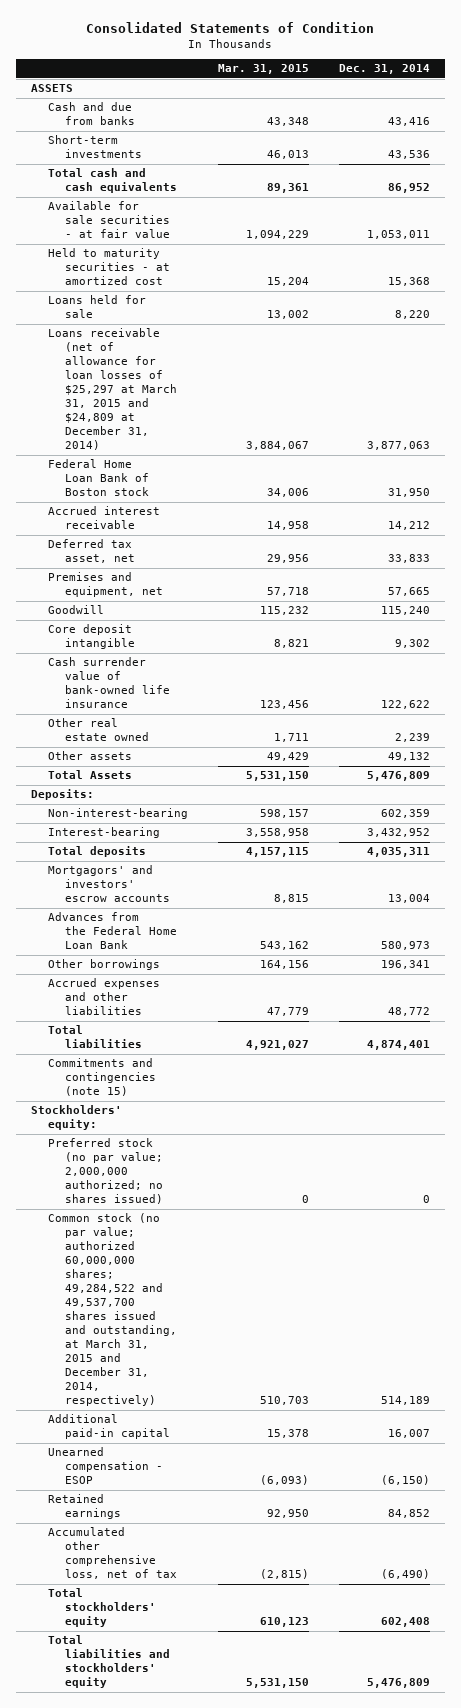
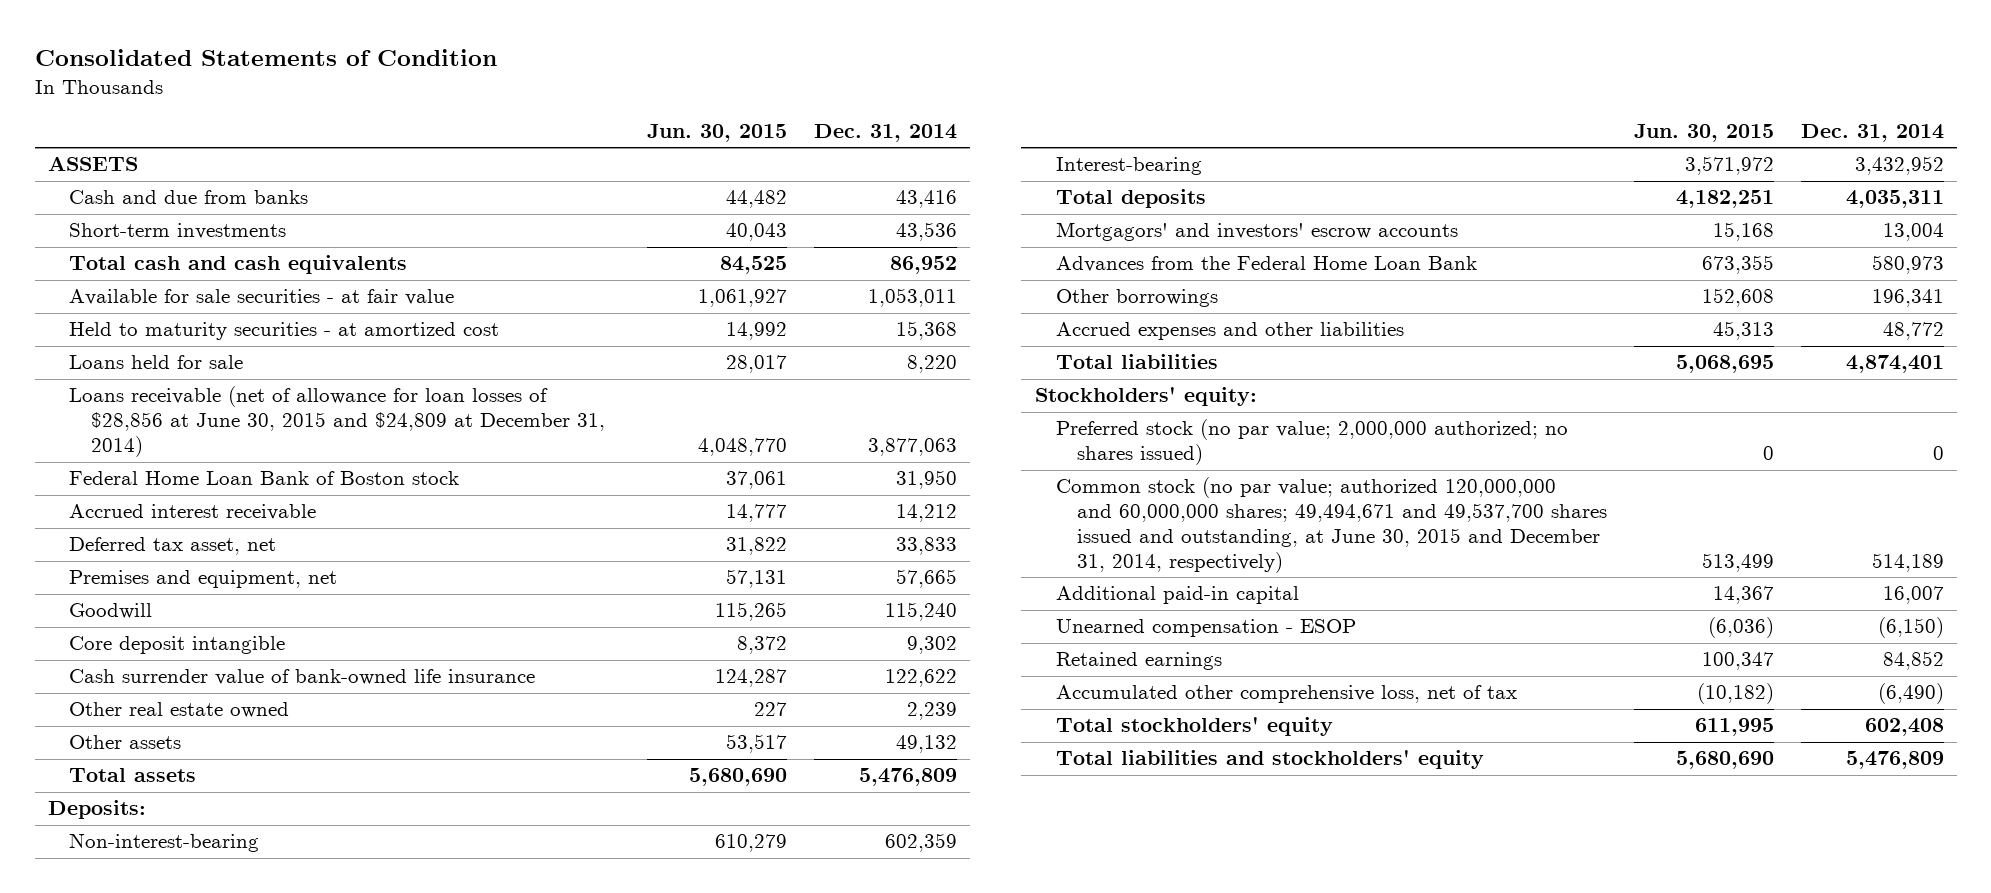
[217,64,309,75] Mar. 31, 2015 -> none
none -> [647,123,788,142] Jun. 30, 2015
[47,328,178,451] Loans receivable (net of allowance for loan losses of $25,297 at March 31, 2015 and $24,809 at December 31, 2014) -> [69,386,605,458] Loans receivable (net of allowance for loan losses of $28,856 at June 30, 2015 and $24,809 at December 31, 2014)
[47,770,132,780] Total Assets -> [69,768,197,783] Total assets
[47,1058,157,1097] Commitments and contingencies (note 15) -> none
[47,1213,178,1407] Common stock (no par value; authorized 60,000,000 shares; 49,284,522 and 49,537,700 shares issued and outstanding, at March 31, 2015 and December 31, 2014, respectively) -> [1056,477,1608,574] Common stock (no par value; authorized 120,000,000 and 60,000,000 shares; 49,494,671 and 49,537,700 shares issued and outstanding, at June 30, 2015 and December 31, 2014, respectively)

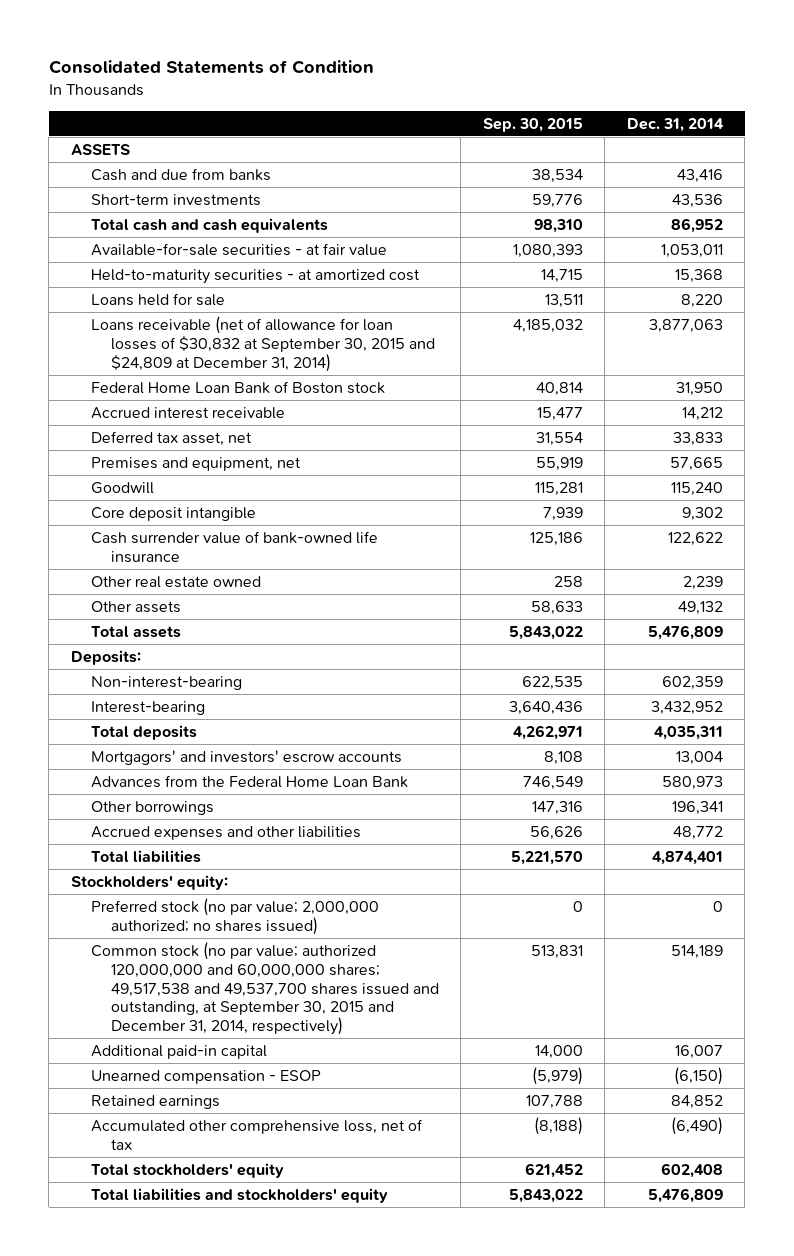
[647,123,788,142] Jun. 30, 2015 -> none
none -> [482,117,583,132] Sep. 30, 2015
[69,289,455,306] Available for sale securities - at fair value -> [90,243,387,257] Available-for-sale securities - at fair value
[69,322,500,341] Held to maturity securities - at amortized cost -> [90,269,420,285] Held-to-maturity securities - at amortized cost
[69,386,605,458] Loans receivable (net of allowance for loan losses of $28,856 at June 30, 2015 and $24,809 at December 31, 2014) -> [90,316,435,372] Loans receivable (net of allowance for loan losses of $30,832 at September 30, 2015 and $24,809 at December 31, 2014)
[1056,477,1608,574] Common stock (no par value; authorized 120,000,000 and 60,000,000 shares; 49,494,671 and 49,537,700 shares issued and outstanding, at June 30, 2015 and December 31, 2014, respectively) -> [90,942,439,1036] Common stock (no par value; authorized 120,000,000 and 60,000,000 shares; 49,517,538 and 49,537,700 shares issued and outstanding, at September 30, 2015 and December 31, 2014, respectively)

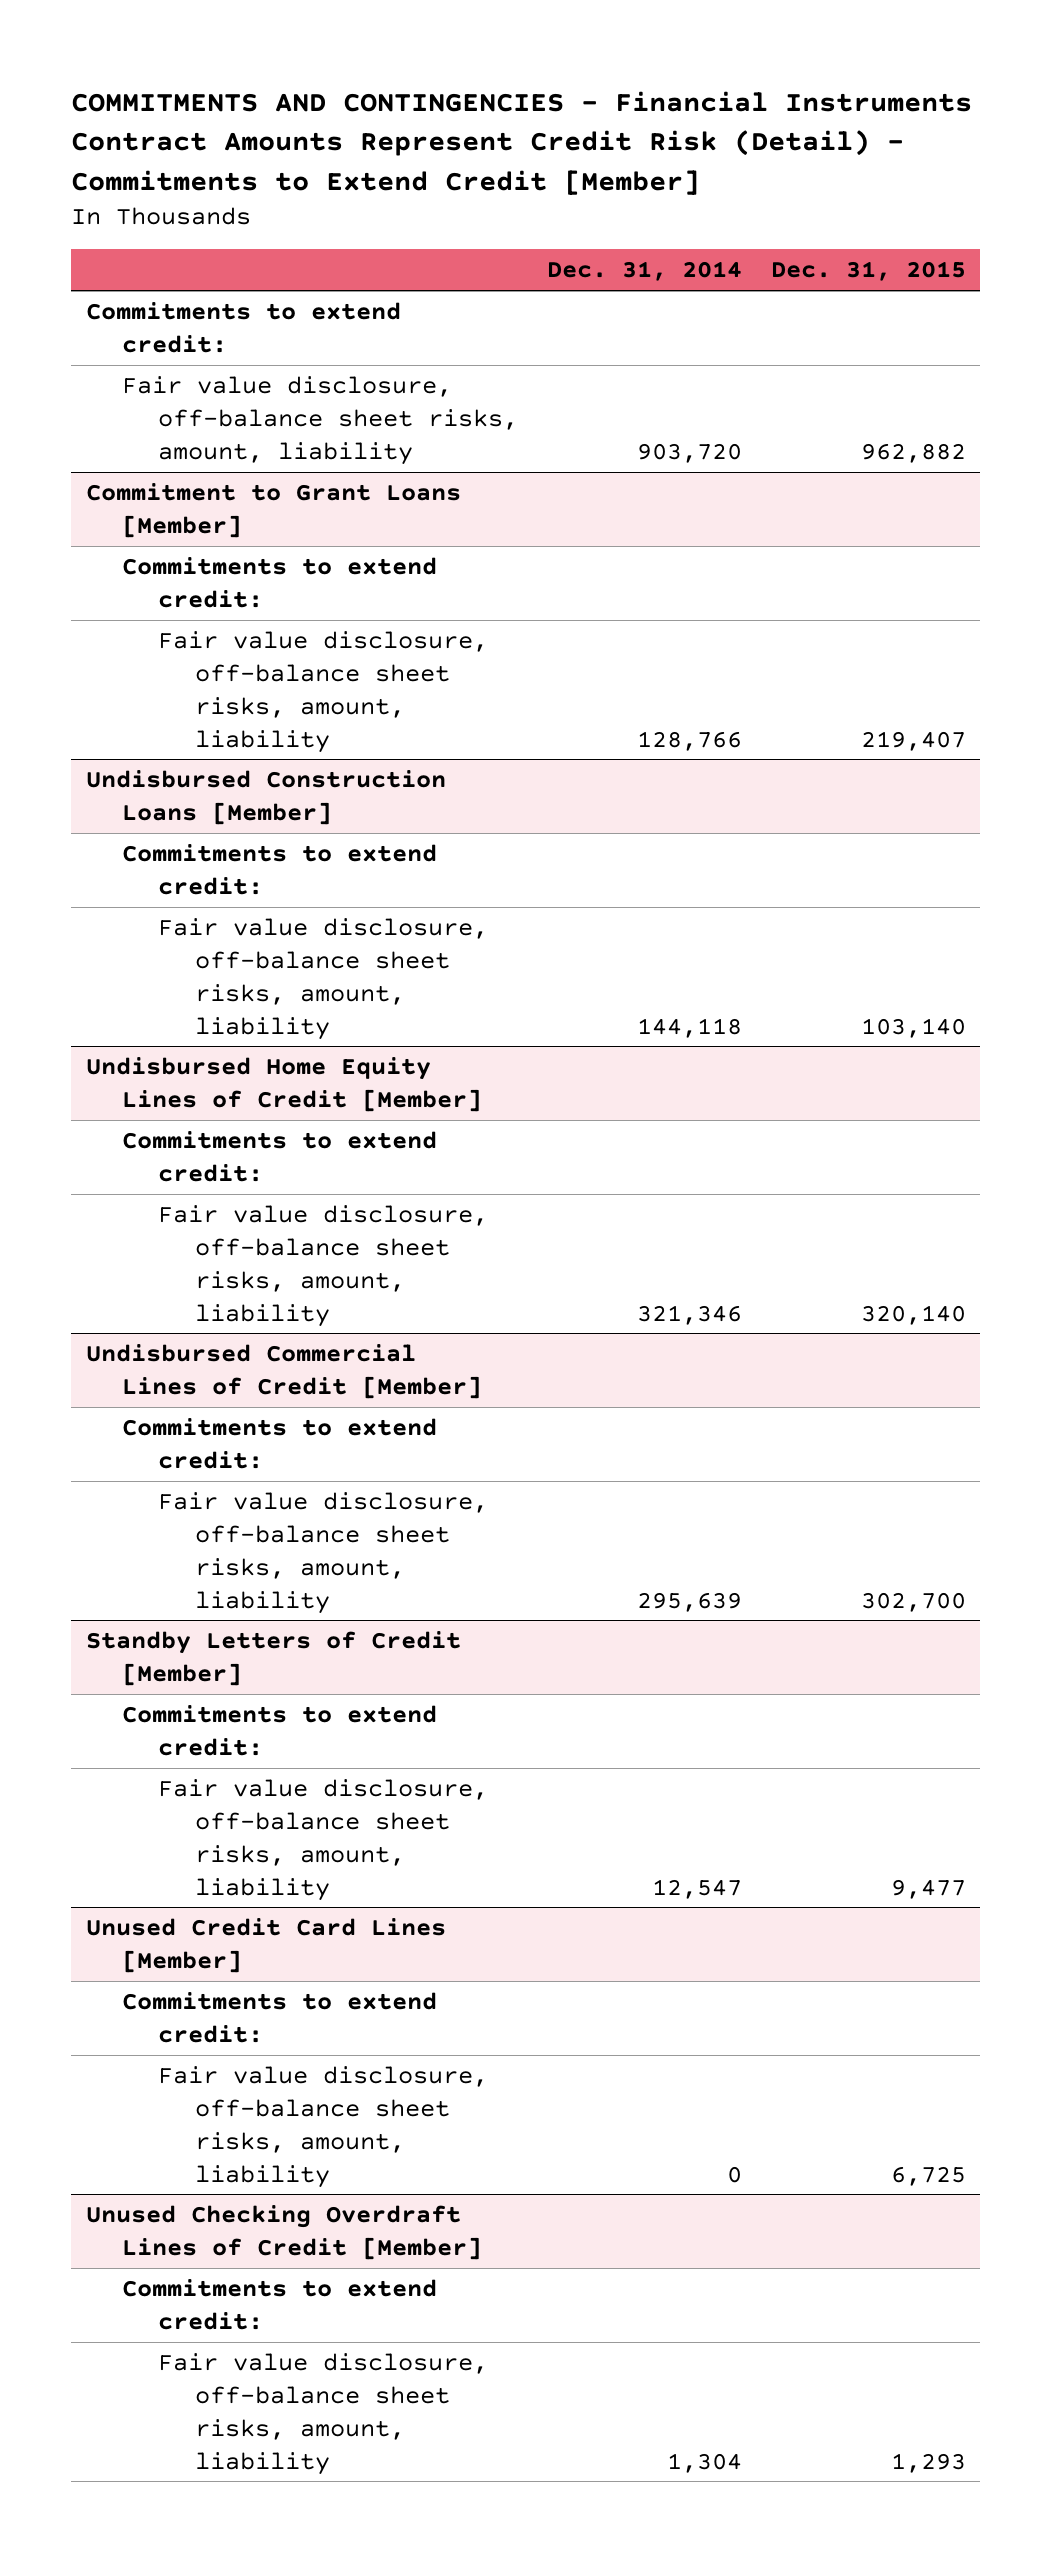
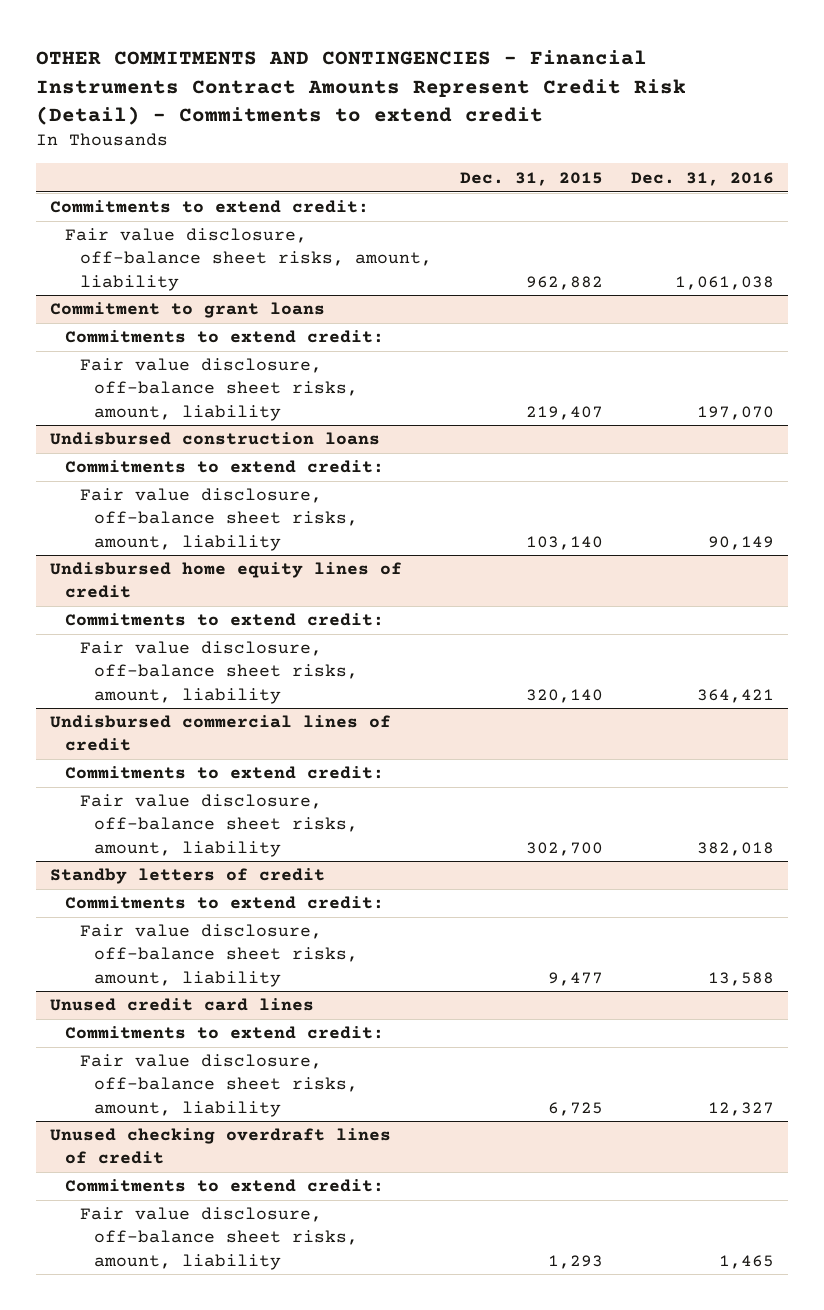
[71,90,973,195] COMMITMENTS AND CONTINGENCIES - Financial Instruments Contract Amounts Represent Credit Risk (Detail) - Commitments to Extend Credit [Member] -> [36,50,687,125] OTHER COMMITMENTS AND CONTINGENCIES - Financial Instruments Contract Amounts Represent Credit Risk (Detail) - Commitments to extend credit
[547,261,743,282] Dec. 31, 2014 -> none
none -> [630,171,774,186] Dec. 31, 2016
[85,482,461,538] Commitment to Grant Loans [Member] -> [50,302,326,319] Commitment to grant loans
[85,769,446,825] Undisbursed Construction Loans [Member] -> [50,432,381,446] Undisbursed construction loans
[85,1056,483,1112] Undisbursed Home Equity Lines of Credit [Member] -> [50,562,403,599] Undisbursed home equity lines of credit
[85,1343,483,1399] Undisbursed Commercial Lines of Credit [Member] -> [50,715,392,752] Undisbursed commercial lines of credit
[85,1630,461,1686] Standby Letters of Credit [Member] -> [50,868,326,885] Standby letters of credit
[85,1917,446,1973] Unused Credit Card Lines [Member] -> [50,998,315,1012] Unused credit card lines
[85,2204,483,2260] Unused Checking Overdraft Lines of Credit [Member] -> [50,1128,392,1165] Unused checking overdraft lines of credit

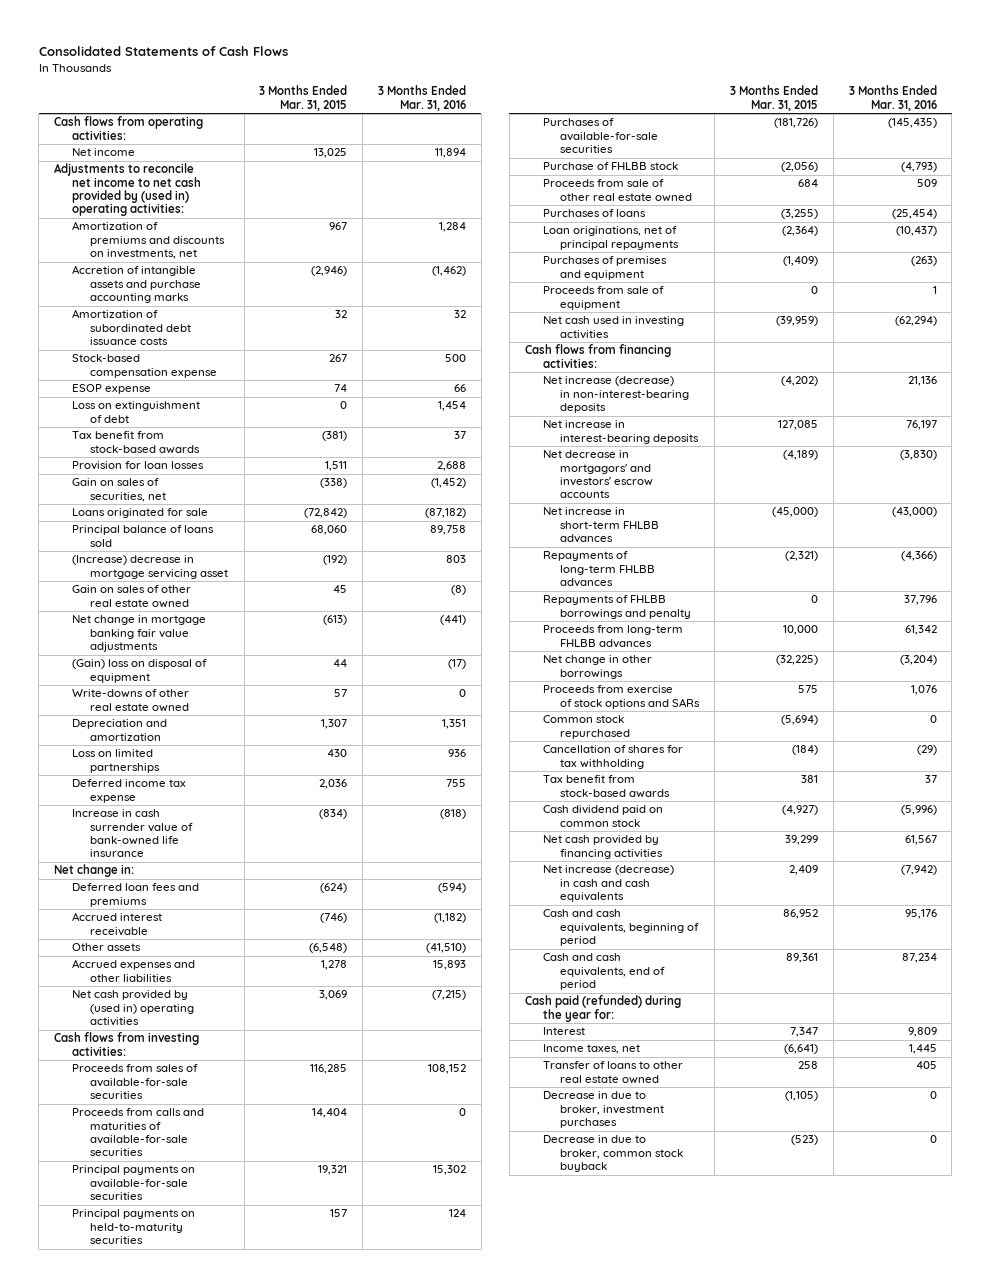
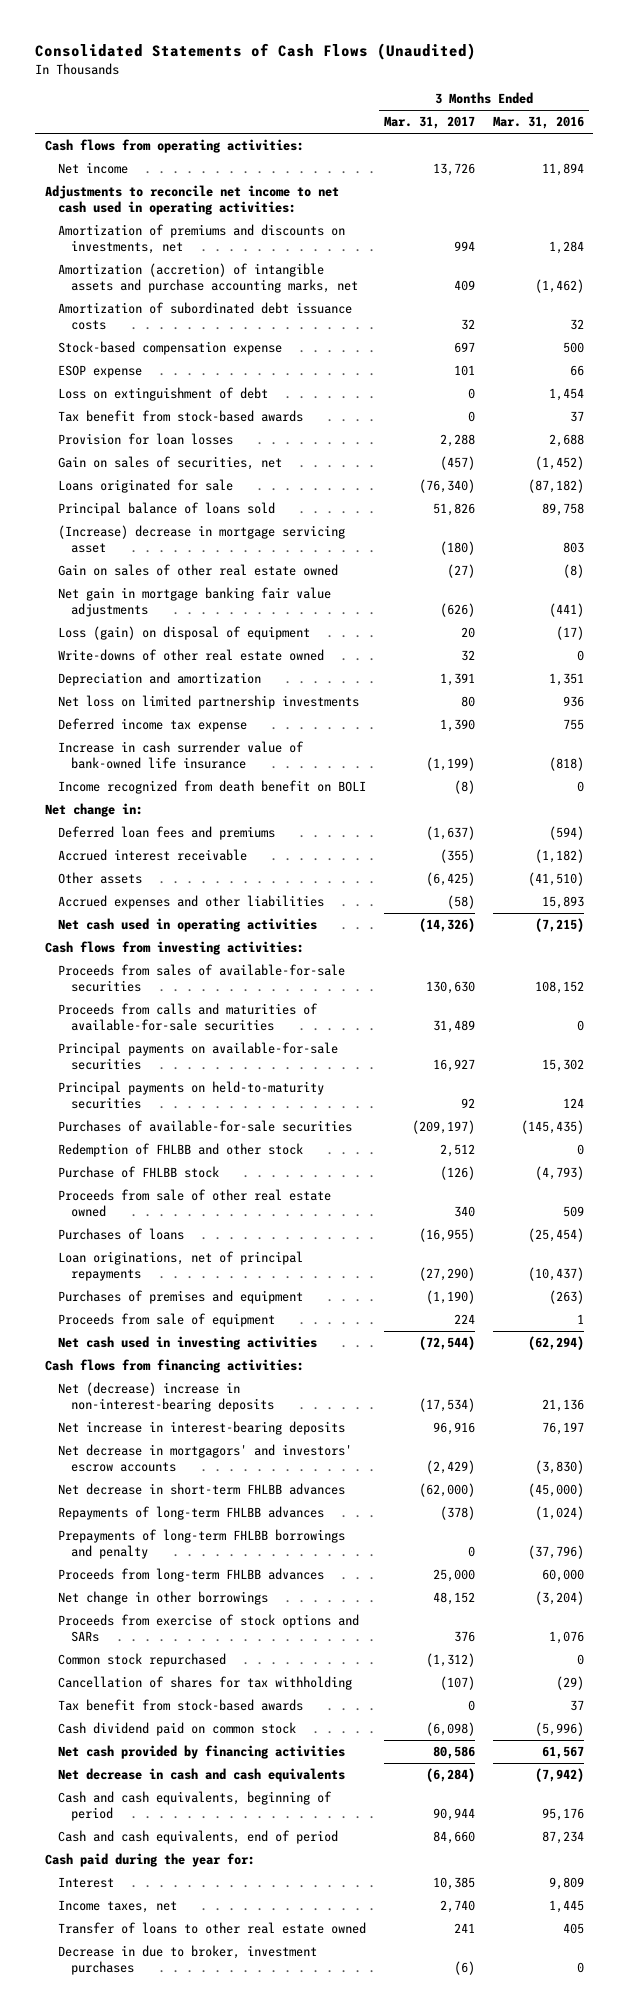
[38,46,288,57] Consolidated Statements of Cash Flows -> [35,43,477,61] Consolidated Statements of Cash Flows (Unaudited)
[259,85,348,111] 3 Months Ended Mar. 31, 2015 -> none
none -> [383,116,475,130] Mar. 31, 2017
[54,163,201,217] Adjustments to reconcile net income to net cash provided by (used in) operating activities: -> [44,185,339,215] Adjustments to reconcile net income to net cash used in operating activities:
[71,265,201,304] Accretion of intangible assets and purchase accounting marks -> [57,263,358,293] Amortization (accretion) of intangible assets and purchase accounting marks, net
[71,615,206,653] Net change in mortgage banking fair value adjustments -> [57,587,331,617] Net gain in mortgage banking fair value adjustments
[71,659,207,683] (Gain) loss on disposal of equipment -> [57,626,310,641] Loss (gain) on disposal of equipment
[71,749,160,773] Loss on limited partnerships -> [57,695,359,710] Net loss on limited partnership investments
none -> [57,780,366,795] Income recognized from death benefit on BOLI
[71,990,194,1027] Net cash provided by (used in) operating activities -> [57,918,317,933] Net cash used in operating activities
none -> [57,1143,303,1158] Redemption of FHLBB and other stock
[542,376,690,414] Net increase (decrease) in non-interest-bearing deposits -> [57,1382,274,1412] Net (decrease) increase in non-interest-bearing deposits
[542,507,660,544] Net increase in short-term FHLBB advances -> [57,1483,345,1496] Net decrease in short-term FHLBB advances
[891,507,937,518] (43,000) -> [528,1483,585,1498] (45,000)
[900,551,937,562] (4,366) -> [535,1506,585,1521] (1,024)
[542,595,692,619] Repayments of FHLBB borrowings and penalty -> [57,1529,345,1559] Prepayments of long-term FHLBB borrowings and penalty
[903,595,937,606] 37,796 -> [528,1544,585,1559] (37,796)
[904,625,937,636] 61,342 -> [542,1569,585,1583] 60,000
[542,865,674,903] Net increase (decrease) in cash and cash equivalents -> [57,1768,345,1783] Net decrease in cash and cash equivalents
[524,995,681,1022] Cash paid (refunded) during the year for: -> [44,1853,255,1868] Cash paid during the year for:
[542,1135,684,1173] Decrease in due to broker, common stock buyback -> none

